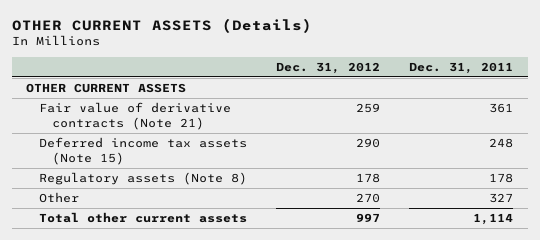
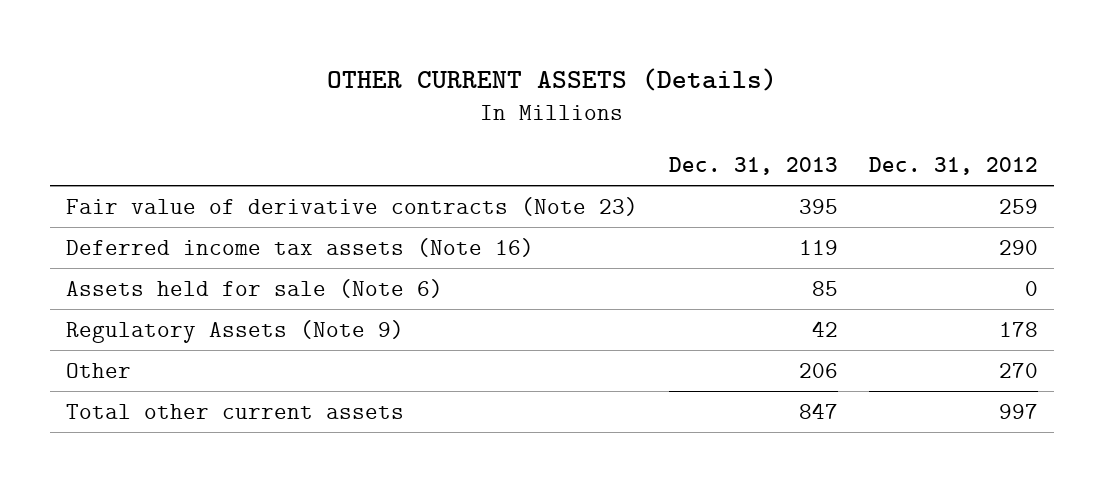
[409,61,514,74] Dec. 31, 2011 -> none
none -> [668,156,838,175] Dec. 31, 2013
[26,82,187,93] OTHER CURRENT ASSETS -> none
[39,101,232,130] Fair value of derivative contracts (Note 21) -> [65,197,638,217] Fair value of derivative contracts (Note 23)
[39,136,248,165] Deferred income tax assets (Note 15) -> [65,238,534,258] Deferred income tax assets (Note 16)
none -> [65,279,443,299] Assets held for sale (Note 6)
[39,171,248,185] Regulatory assets (Note 8) -> [65,320,404,344] Regulatory Assets (Note 9)

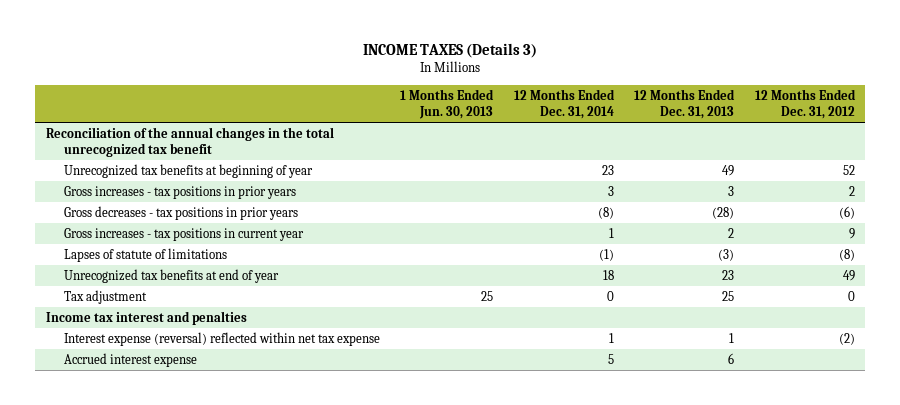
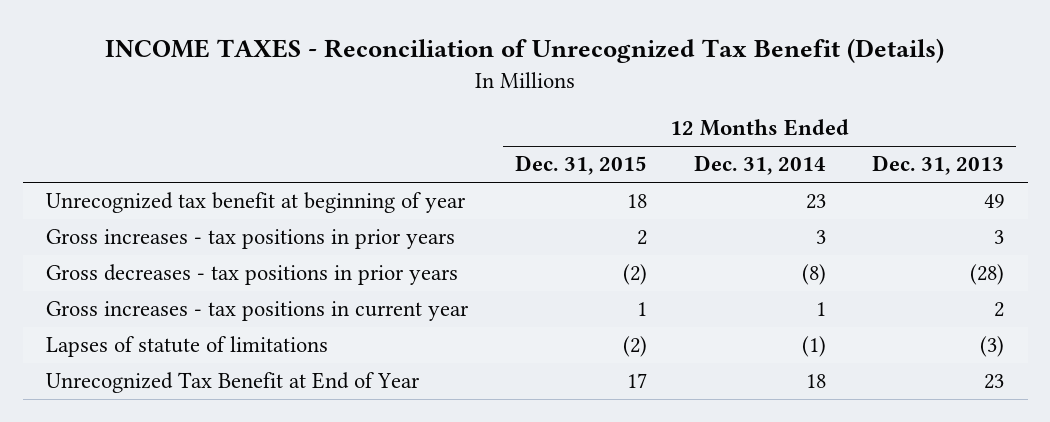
[363,43,538,59] INCOME TAXES (Details 3) -> [105,38,945,64] INCOME TAXES - Reconciliation of Unrecognized Tax Benefit (Details)
[400,89,495,120] 1 Months Ended Jun. 30, 2013 -> none
[754,89,856,120] 12 Months Ended Dec. 31, 2012 -> none
none -> [514,155,647,176] Dec. 31, 2015
[45,127,334,158] Reconciliation of the annual changes in the total unrecognized tax benefit -> none
[63,164,313,179] Unrecognized tax benefits at beginning of year -> [45,192,466,214] Unrecognized tax benefit at beginning of year
[63,290,147,305] Tax adjustment -> none
[45,311,247,326] Income tax interest and penalties -> none
[63,332,380,347] Interest expense (reversal) reflected within net tax expense -> none
[63,353,197,368] Accrued interest expense -> none
[63,269,279,284] Unrecognized tax benefits at end of year -> [45,372,420,394] Unrecognized Tax Benefit at End of Year

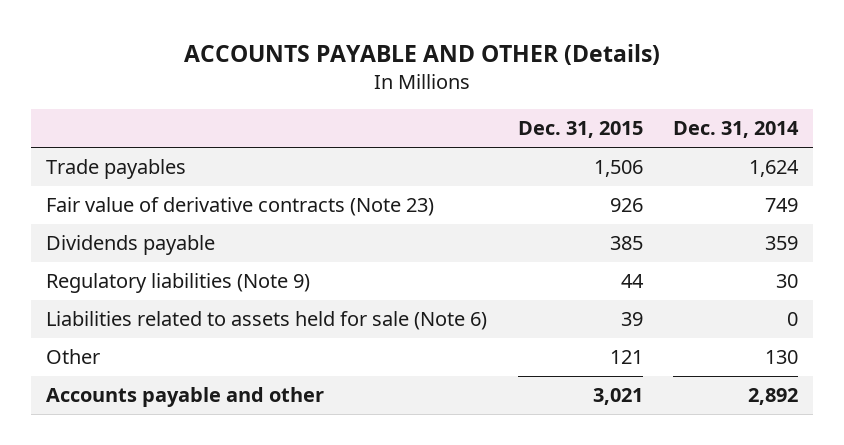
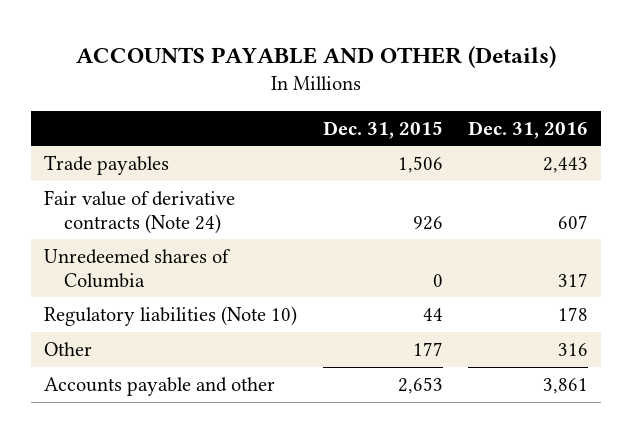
[673,121,800,139] Dec. 31, 2014 -> none
none -> [468,120,589,139] Dec. 31, 2016
[46,235,216,256] Dividends payable -> none
[46,311,488,331] Liabilities related to assets held for sale (Note 6) -> none
[46,197,435,217] Fair value of derivative contracts (Note 23) -> [44,189,236,234] Fair value of derivative contracts (Note 24)
none -> [44,248,232,288] Unredeemed shares of Columbia
[46,273,311,294] Regulatory liabilities (Note 9) -> [44,305,298,326] Regulatory liabilities (Note 10)
[609,350,643,365] 121 -> [412,341,443,356] 177
[592,388,643,406] 3,021 -> [397,376,443,394] 2,653

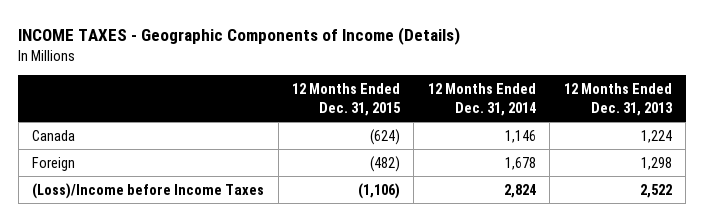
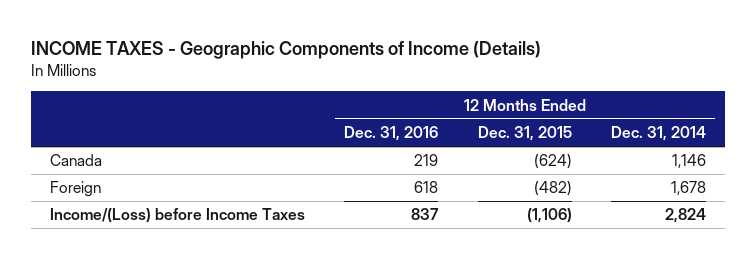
[563,83,673,116] 12 Months Ended Dec. 31, 2013 -> none
none -> [344,126,439,142] Dec. 31, 2016
[32,182,265,199] (Loss)/Income before Income Taxes -> [50,208,306,224] Income/(Loss) before Income Taxes

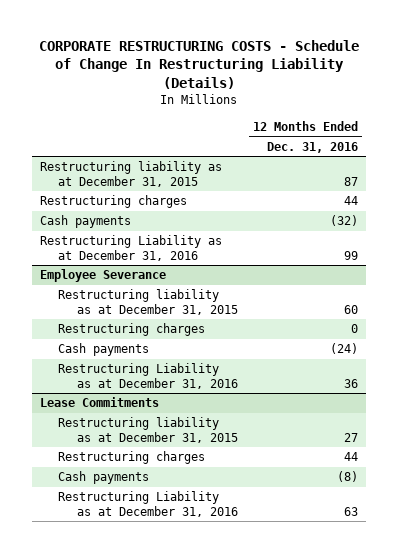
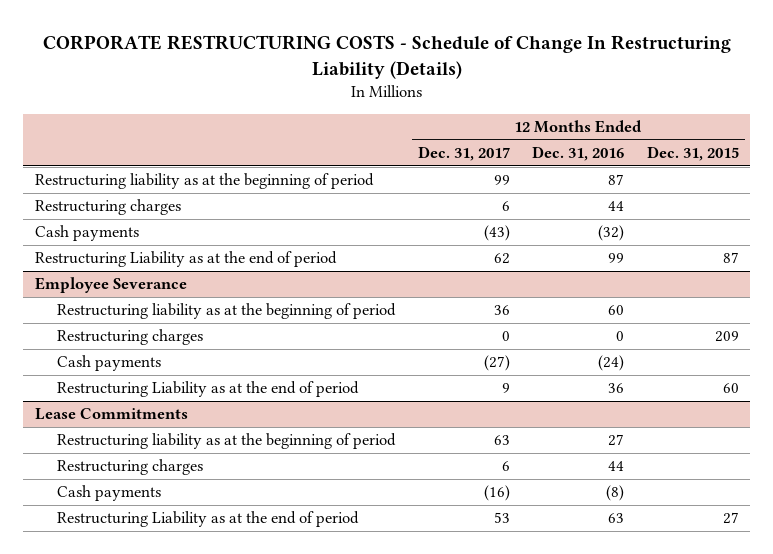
none -> [417,146,510,162] Dec. 31, 2017
none -> [646,146,739,162] Dec. 31, 2015
[39,161,222,187] Restructuring liability as at December 31, 2015 -> [34,173,374,190] Restructuring liability as at the beginning of period
[39,235,222,261] Restructuring Liability as at December 31, 2016 -> [34,251,337,268] Restructuring Liability as at the end of period
[58,289,238,315] Restructuring liability as at December 31, 2015 -> [56,303,396,320] Restructuring liability as at the beginning of period
[58,363,238,389] Restructuring Liability as at December 31, 2016 -> [56,381,359,398] Restructuring Liability as at the end of period
[58,417,238,443] Restructuring liability as at December 31, 2015 -> [56,433,396,450] Restructuring liability as at the beginning of period
[58,491,238,517] Restructuring Liability as at December 31, 2016 -> [56,511,359,528] Restructuring Liability as at the end of period

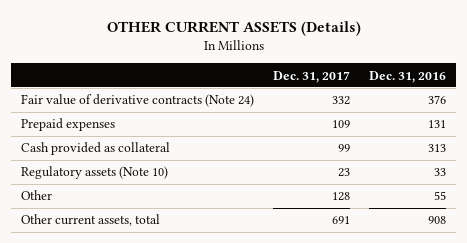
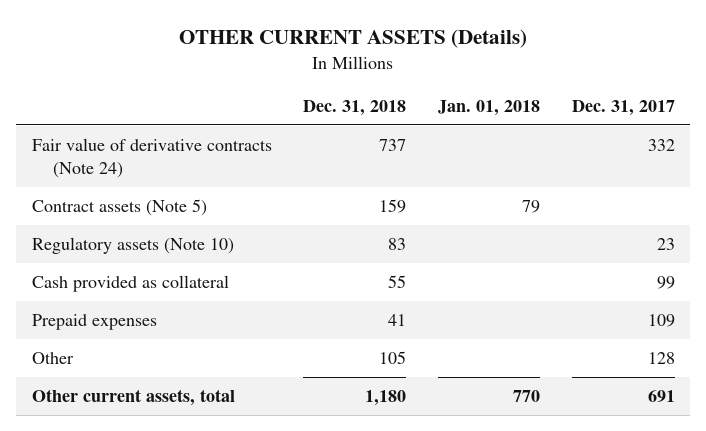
[369,70,447,83] Dec. 31, 2016 -> none
none -> [303,99,407,116] Dec. 31, 2018
none -> [437,99,540,116] Jan. 01, 2018
none -> [31,198,207,216] Contract assets (Note 5)
[20,142,170,156] Cash provided as collateral -> [31,274,229,292] Cash provided as collateral
[20,118,115,132] Prepaid expenses -> [31,313,157,330] Prepaid expenses

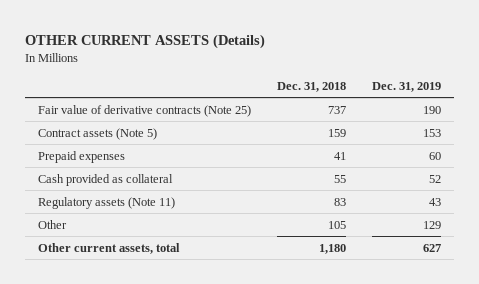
[437,99,540,116] Jan. 01, 2018 -> none
[571,99,675,116] Dec. 31, 2017 -> none
none -> [371,81,441,92] Dec. 31, 2019
[31,137,272,179] Fair value of derivative contracts (Note 24) -> [38,104,252,117] Fair value of derivative contracts (Note 25)
[31,236,234,254] Regulatory assets (Note 10) -> none
[31,274,229,292] Cash provided as collateral -> [38,173,174,186] Cash provided as collateral
none -> [38,196,176,209] Regulatory assets (Note 11)

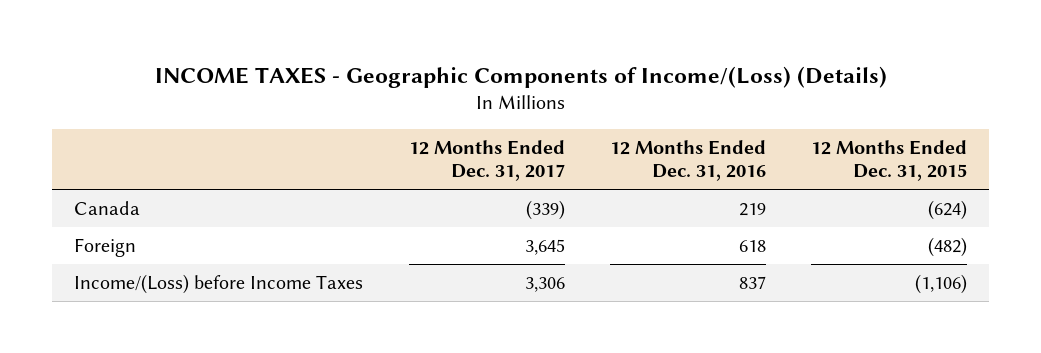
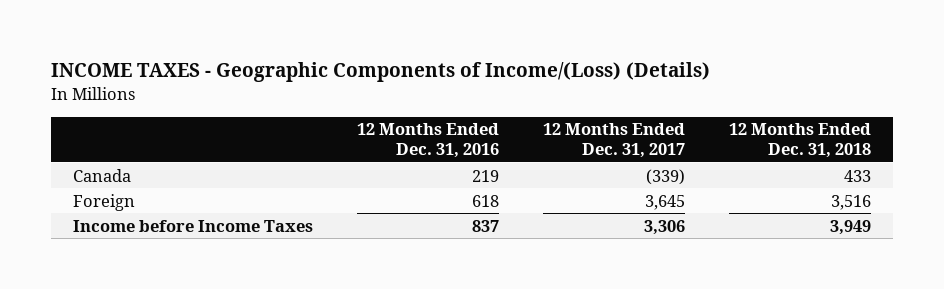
[810,139,967,182] 12 Months Ended Dec. 31, 2015 -> none
none -> [728,123,871,158] 12 Months Ended Dec. 31, 2018
[74,273,364,294] Income/(Loss) before Income Taxes -> [73,219,314,232] Income before Income Taxes

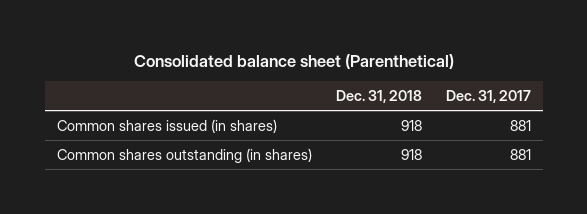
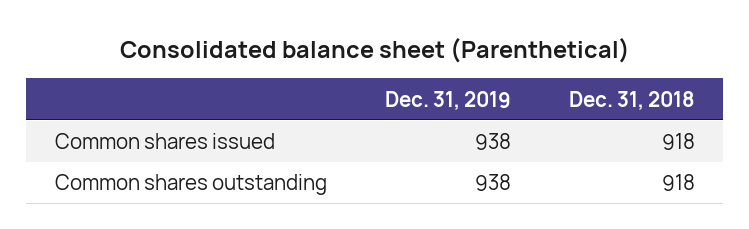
[445,90,531,104] Dec. 31, 2017 -> none
none -> [384,90,511,110] Dec. 31, 2019
[56,118,277,133] Common shares issued (in shares) -> [54,133,275,150] Common shares issued
[56,147,312,163] Common shares outstanding (in shares) -> [54,174,327,196] Common shares outstanding

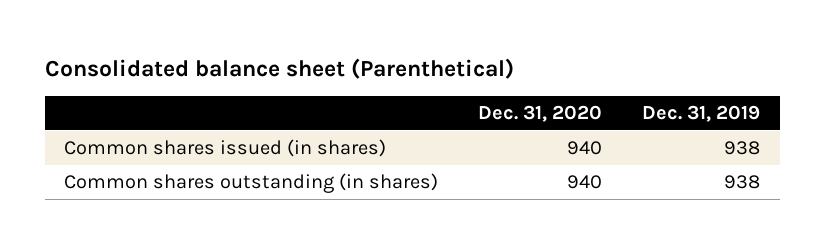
[568,90,695,110] Dec. 31, 2018 -> none
none -> [478,104,603,122] Dec. 31, 2020
[54,133,275,150] Common shares issued -> [64,139,387,158] Common shares issued (in shares)
[54,174,327,196] Common shares outstanding -> [64,173,439,194] Common shares outstanding (in shares)

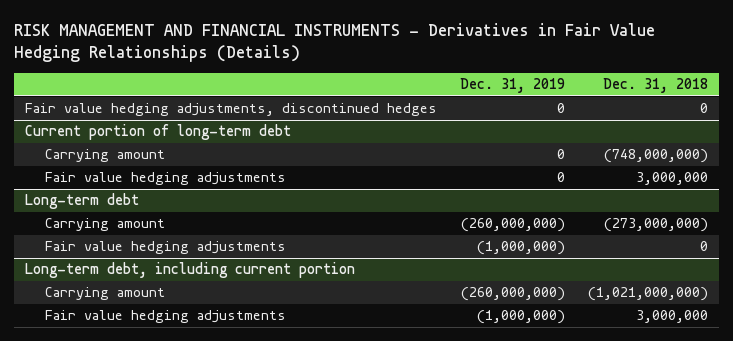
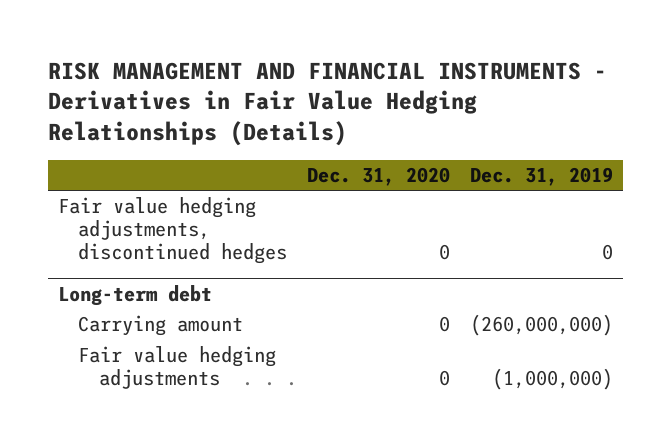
[602,78,708,94] Dec. 31, 2018 -> none
none -> [307,166,451,186] Dec. 31, 2020
[25,124,292,141] Current portion of long-term debt -> none
[45,149,166,163] Carrying amount -> none
[45,172,287,186] Fair value hedging adjustments -> none
[25,262,356,279] Long-term debt, including current portion -> none
[45,287,166,301] Carrying amount -> none
[45,310,287,324] Fair value hedging adjustments -> none

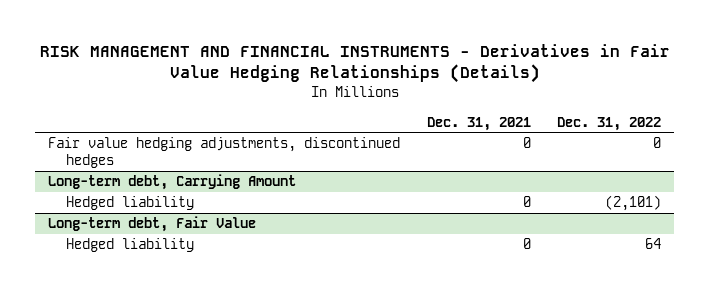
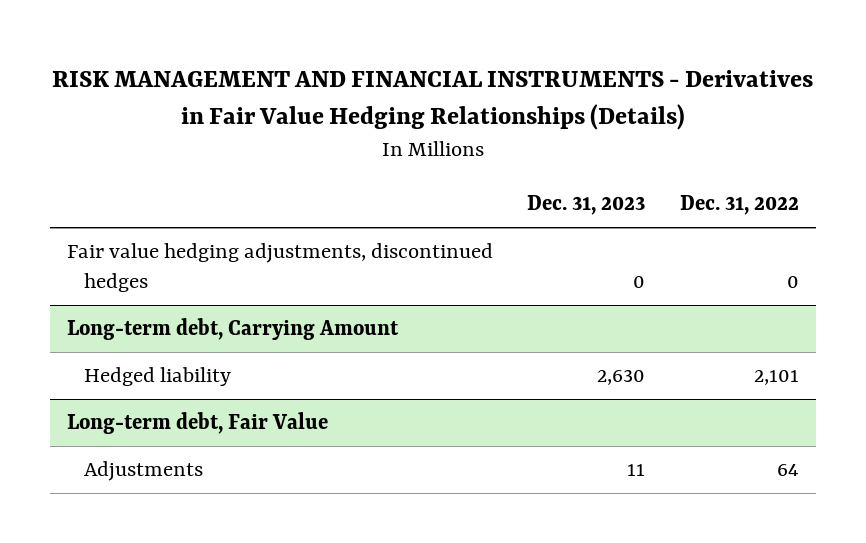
[426,116,531,131] Dec. 31, 2021 -> none
none -> [527,195,646,216] Dec. 31, 2023
[605,195,662,212] (2,101) -> [753,370,799,386] 2,101
[65,238,194,253] Hedged liability -> none
none -> [83,461,203,482] Adjustments

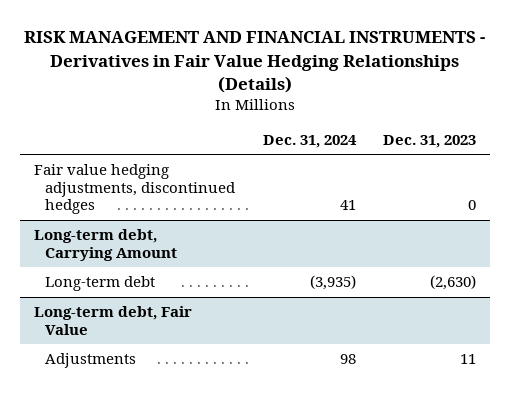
[679,195,799,216] Dec. 31, 2022 -> none
none -> [262,135,357,149] Dec. 31, 2024
[83,367,231,387] Hedged liability -> none
none -> [45,276,156,292] Long-term debt

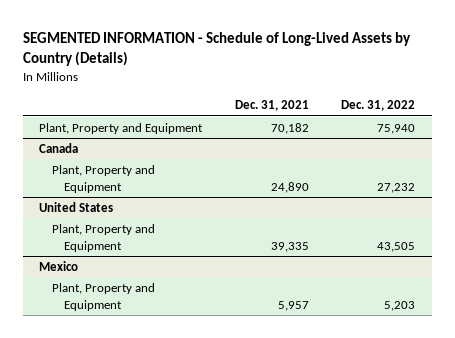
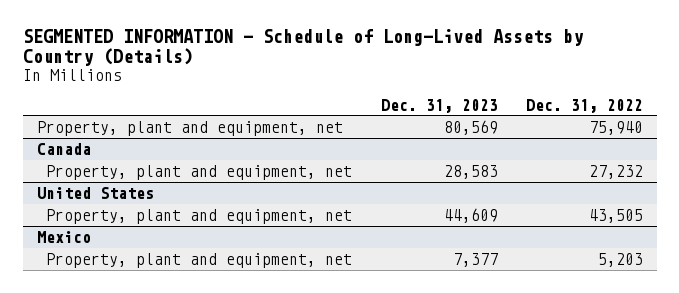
[234,100,309,112] Dec. 31, 2021 -> none
none -> [380,98,498,113] Dec. 31, 2023
[39,122,204,134] Plant, Property and Equipment -> [36,120,343,136] Property, plant and equipment, net
[51,164,155,193] Plant, Property and Equipment -> [46,164,353,180] Property, plant and equipment, net
[51,223,155,252] Plant, Property and Equipment -> [46,208,353,224] Property, plant and equipment, net
[51,282,155,311] Plant, Property and Equipment -> [46,252,353,268] Property, plant and equipment, net

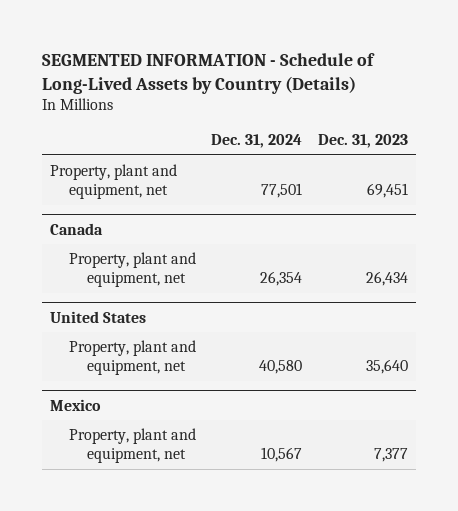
[525,98,643,113] Dec. 31, 2022 -> none
none -> [211,134,303,149] Dec. 31, 2024
[443,119,498,135] 80,569 -> [367,183,409,199] 69,451
[443,164,498,179] 28,583 -> [366,271,409,287] 26,434
[443,207,498,223] 44,609 -> [366,359,409,375] 35,640

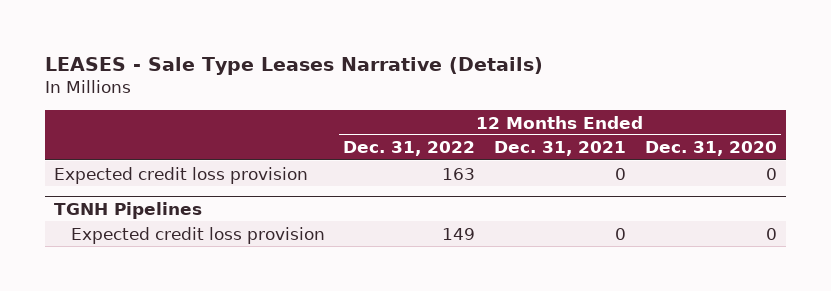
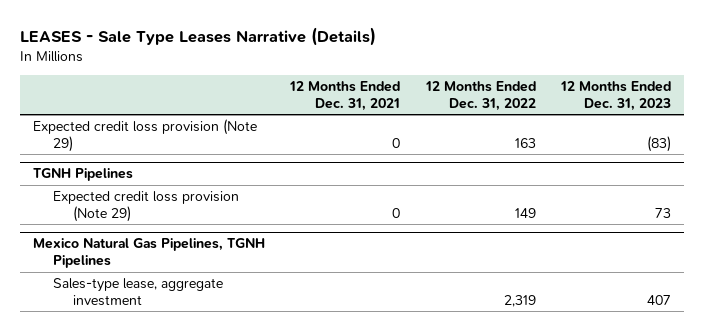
[644,141,777,157] Dec. 31, 2020 -> none
none -> [560,81,672,112] 12 Months Ended Dec. 31, 2023
[54,166,309,184] Expected credit loss provision -> [32,119,257,152] Expected credit loss provision (Note 29)
[70,226,325,244] Expected credit loss provision -> [52,191,239,222] Expected credit loss provision (Note 29)
none -> [32,238,265,269] Mexico Natural Gas Pipelines, TGNH Pipelines
none -> [52,278,223,306] Sales-type lease, aggregate investment

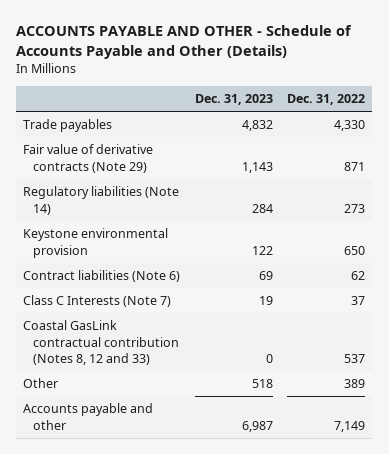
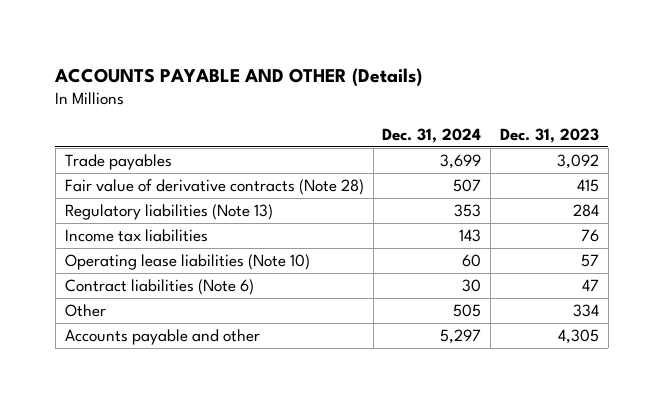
[16,24,353,59] ACCOUNTS PAYABLE AND OTHER - Schedule of Accounts Payable and Other (Details) -> [54,67,423,87] ACCOUNTS PAYABLE AND OTHER (Details)
[287,93,366,105] Dec. 31, 2022 -> none
none -> [382,127,482,143] Dec. 31, 2024
[23,228,169,258] Keystone environmental provision -> none
[23,295,172,308] Class C Interests (Note 7) -> none
[23,320,179,366] Coastal GasLink contractual contribution (Notes 8, 12 and 33) -> none
[241,120,273,132] 4,832 -> [556,154,599,170] 3,092
[23,144,154,173] Fair value of derivative contracts (Note 29) -> [64,179,364,196] Fair value of derivative contracts (Note 28)
[241,161,273,173] 1,143 -> [576,179,599,193] 415
[23,186,180,215] Regulatory liabilities (Note 14) -> [64,204,273,221] Regulatory liabilities (Note 13)
none -> [64,229,208,243] Income tax liabilities
none -> [64,254,310,271] Operating lease liabilities (Note 10)
[258,271,273,281] 69 -> [581,279,599,292] 47
[251,379,273,389] 518 -> [572,304,599,318] 334
[241,420,273,432] 6,987 -> [557,329,599,345] 4,305

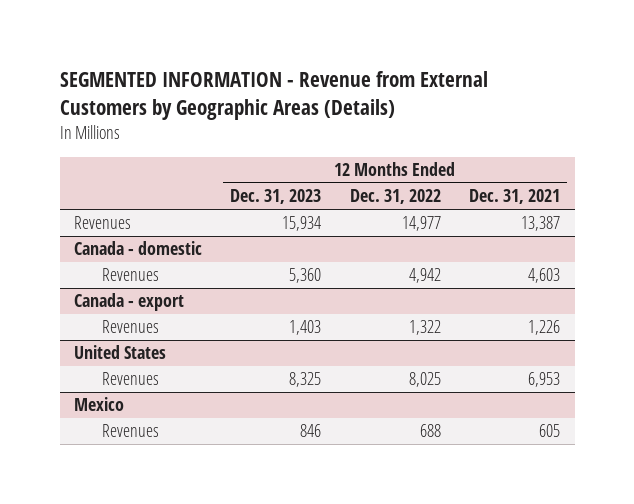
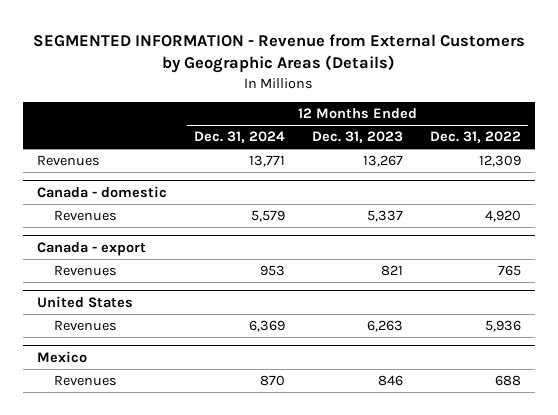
[469,189,561,205] Dec. 31, 2021 -> none
none -> [194,131,286,144] Dec. 31, 2024
[282,216,322,232] 15,934 -> [363,155,404,168] 13,267
[401,216,441,232] 14,977 -> [479,155,522,168] 12,309
[289,268,322,284] 5,360 -> [367,210,404,223] 5,337
[408,268,441,284] 4,942 -> [485,210,522,223] 4,920
[289,320,322,336] 1,403 -> [381,265,404,277] 821
[408,320,441,336] 1,322 -> [498,265,522,277] 765
[289,372,322,388] 8,325 -> [367,320,404,333] 6,263
[408,372,441,388] 8,025 -> [485,320,522,333] 5,936

